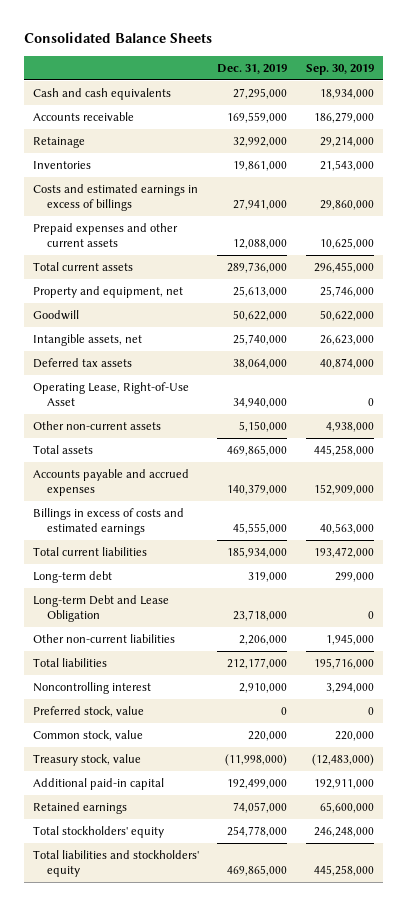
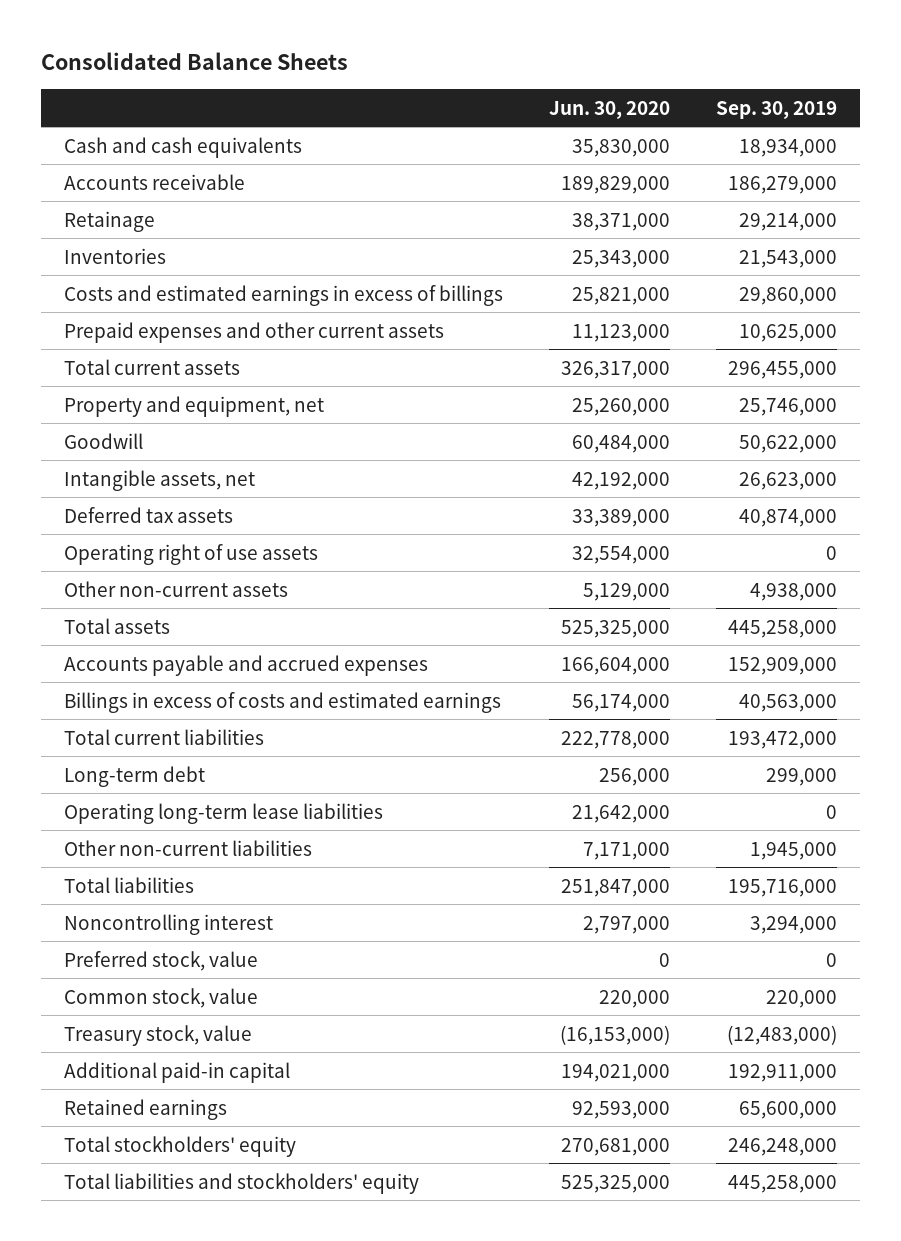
[217,64,288,75] Dec. 31, 2019 -> none
none -> [549,100,671,119] Jun. 30, 2020
[32,382,189,407] Operating Lease, Right-of-Use Asset -> [64,543,319,565] Operating right of use assets
[32,595,169,623] Long-term Debt and Lease Obligation -> [64,802,384,824] Operating long-term lease liabilities

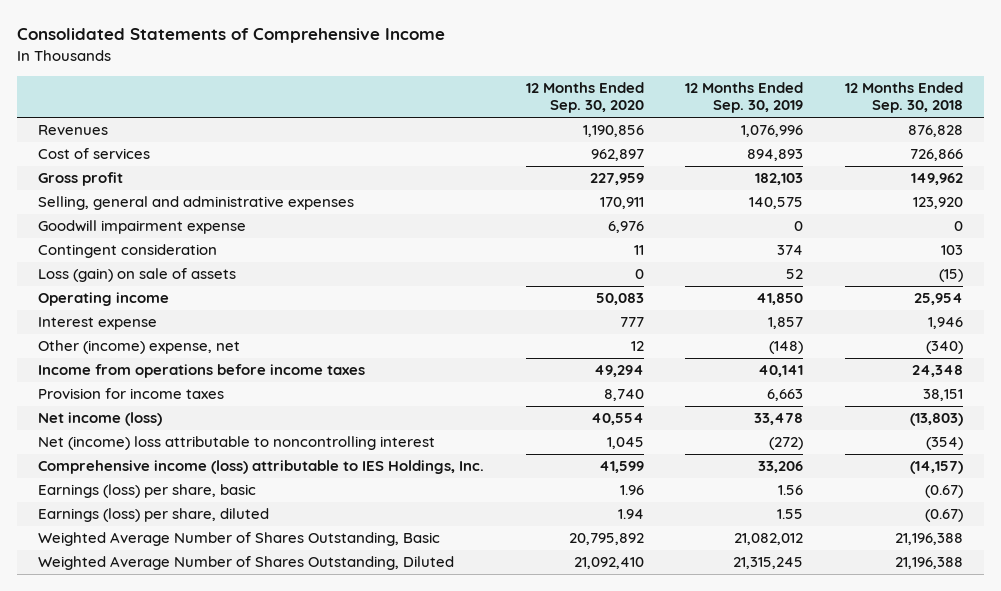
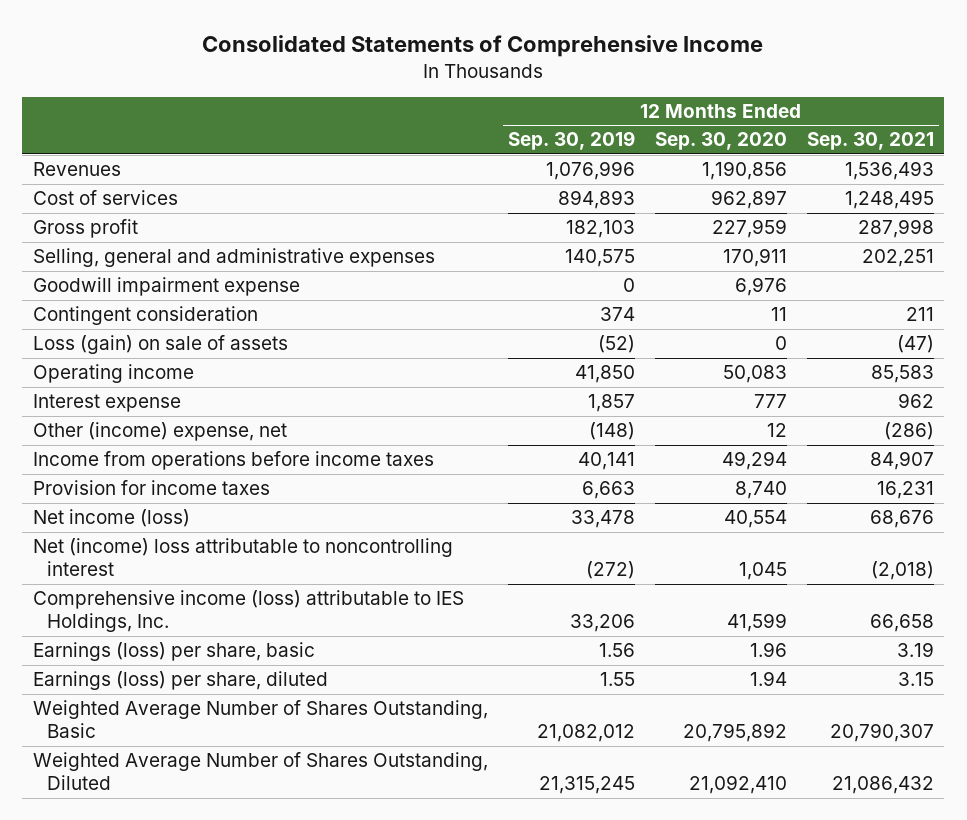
[844,81,963,114] 12 Months Ended Sep. 30, 2018 -> none
none -> [807,132,935,151] Sep. 30, 2021
[786,269,804,280] 52 -> [597,335,635,354] (52)

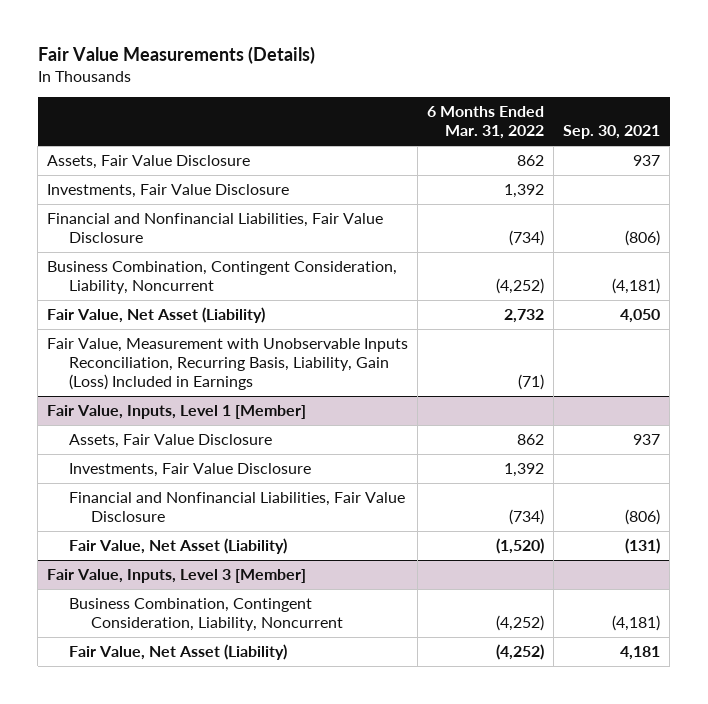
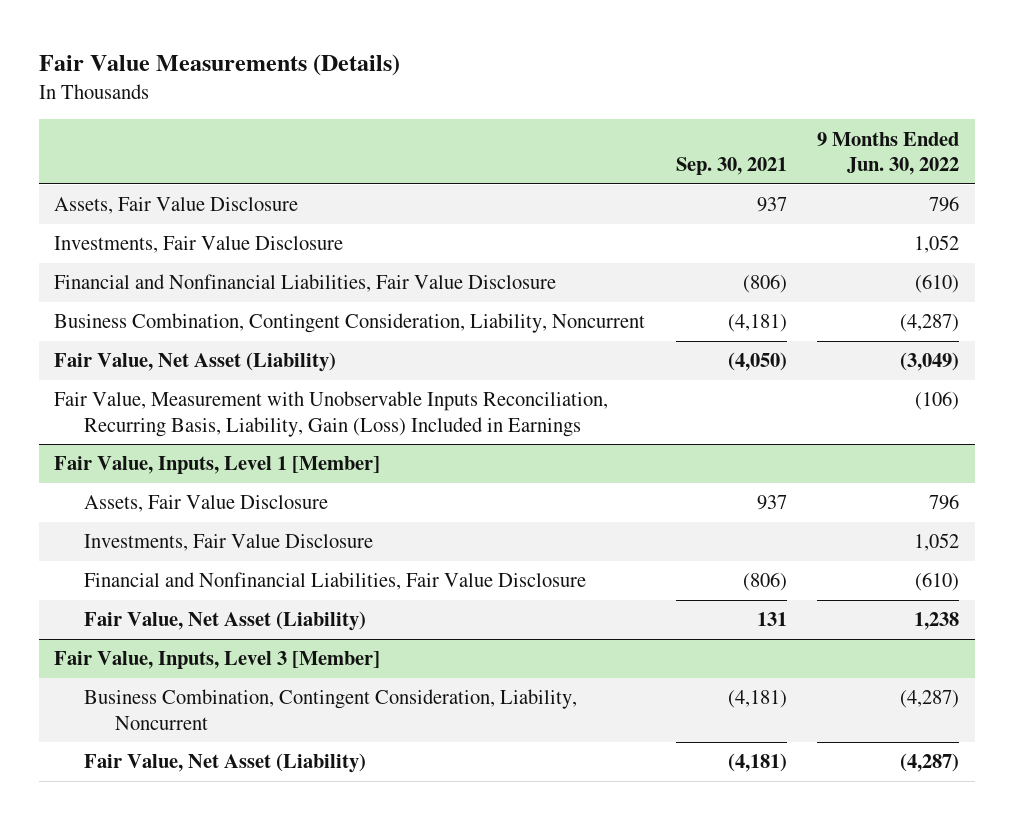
[427,106,545,140] 6 Months Ended Mar. 31, 2022 -> none
none -> [817,131,960,175] 9 Months Ended Jun. 30, 2022
[620,308,661,323] 4,050 -> [727,352,787,372] (4,050)
[625,537,661,554] (131) -> [756,612,787,627] 131
[620,645,661,660] 4,181 -> [727,753,787,773] (4,181)

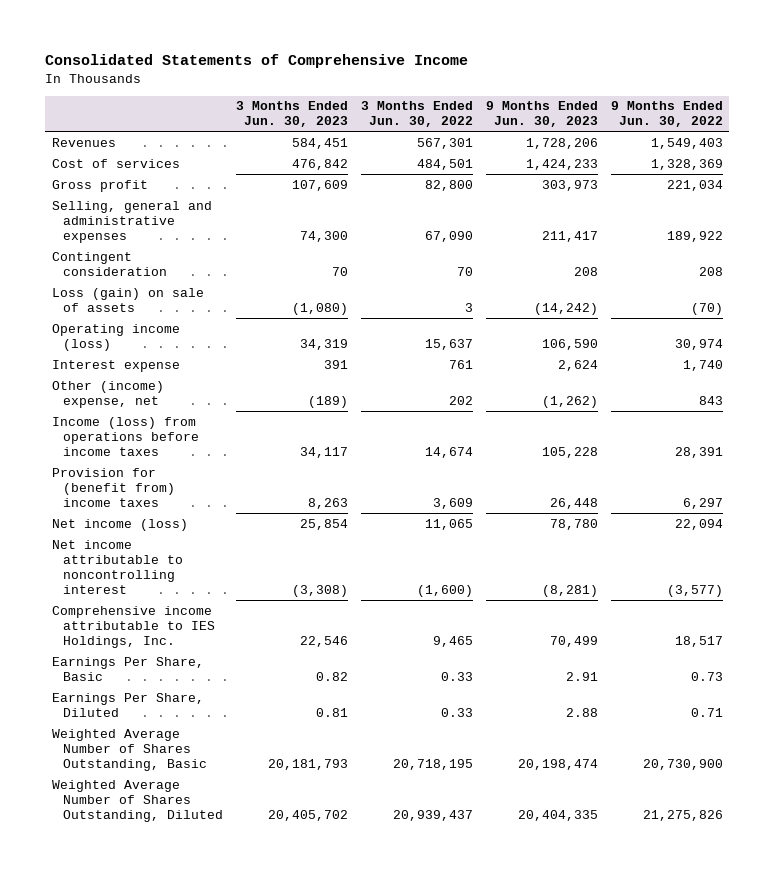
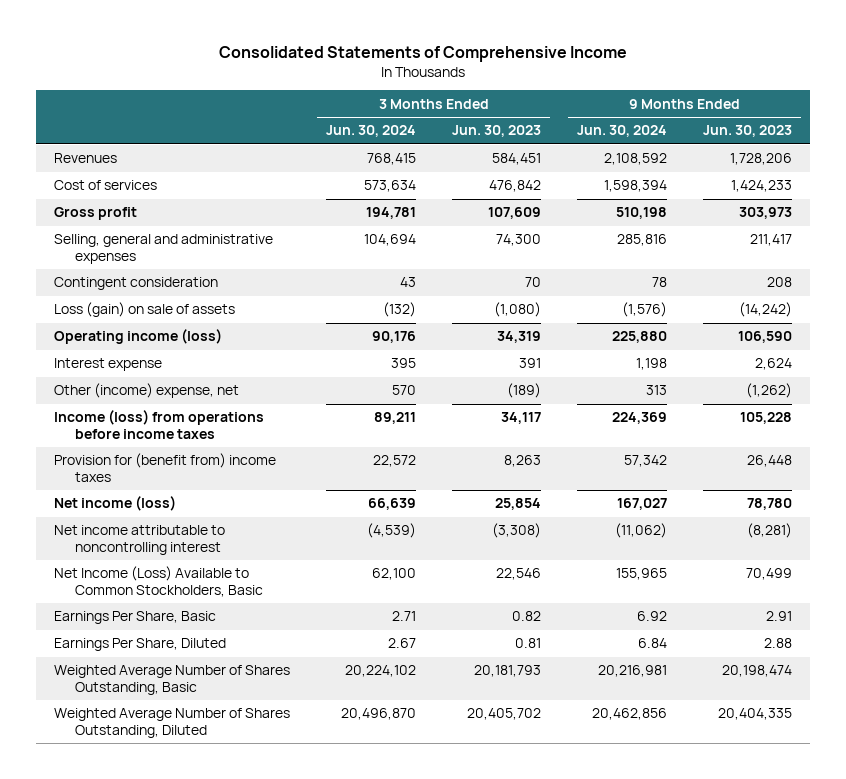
[360,101,473,128] 3 Months Ended Jun. 30, 2022 -> none
[610,101,723,128] 9 Months Ended Jun. 30, 2022 -> none
none -> [326,125,417,138] Jun. 30, 2024
none -> [577,125,668,138] Jun. 30, 2024
[51,605,215,648] Comprehensive income attributable to IES Holdings, Inc. -> [54,566,264,598] Net Income (Loss) Available to Common Stockholders, Basic

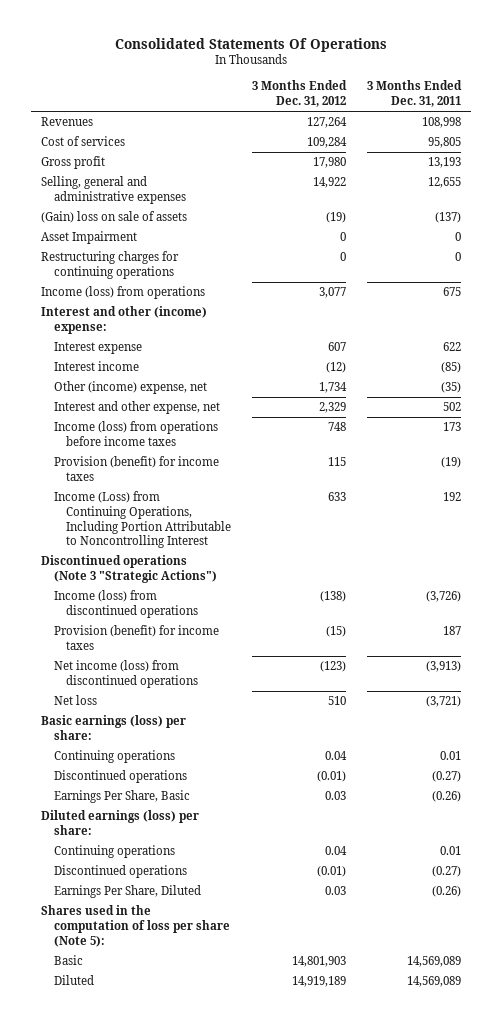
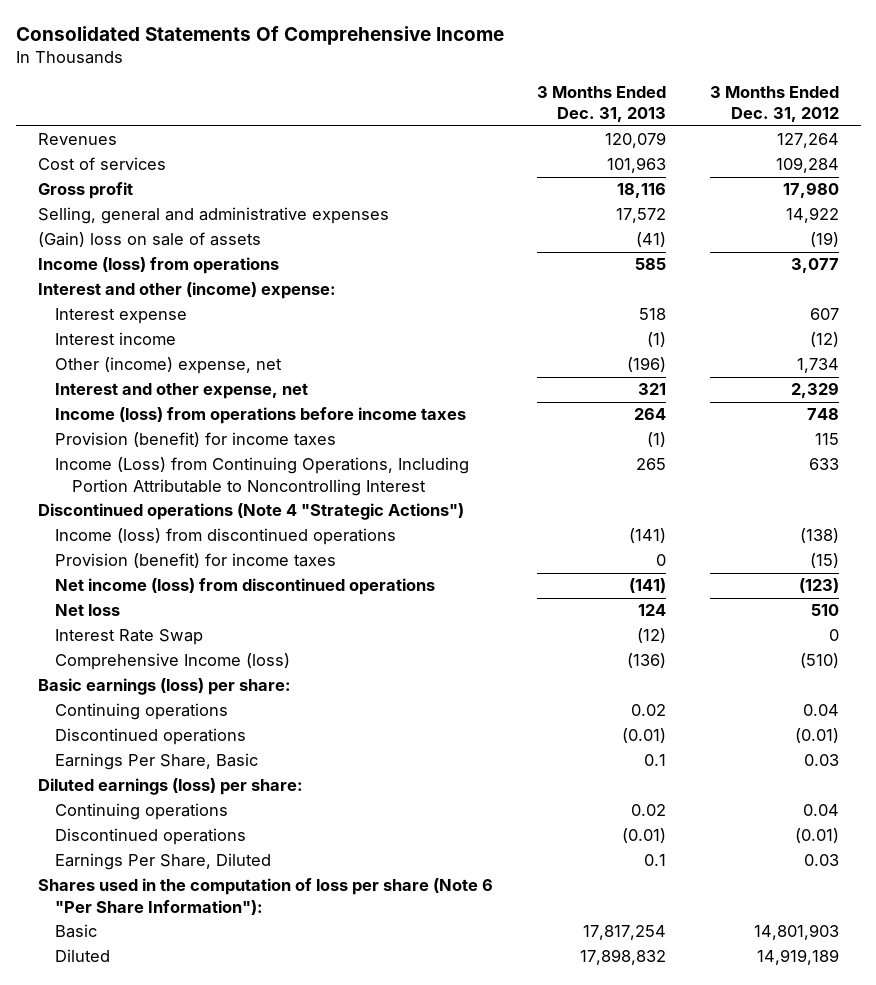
[114,37,387,52] Consolidated Statements Of Operations -> [15,26,504,46] Consolidated Statements Of Comprehensive Income
[366,80,462,108] 3 Months Ended Dec. 31, 2011 -> none
none -> [536,85,666,122] 3 Months Ended Dec. 31, 2013
[41,231,138,245] Asset Impairment -> none
[41,251,180,280] Restructuring charges for continuing operations -> none
[41,555,217,584] Discontinued operations (Note 3 "Strategic Actions") -> [37,503,464,521] Discontinued operations (Note 4 "Strategic Actions")
none -> [54,629,203,646] Interest Rate Swap
none -> [54,653,290,671] Comprehensive Income (loss)
[41,905,230,947] Shares used in the computation of loss per share (Note 5): -> [37,878,493,915] Shares used in the computation of loss per share (Note 6 "Per Share Information"):

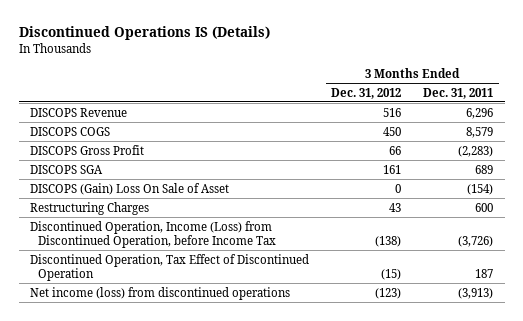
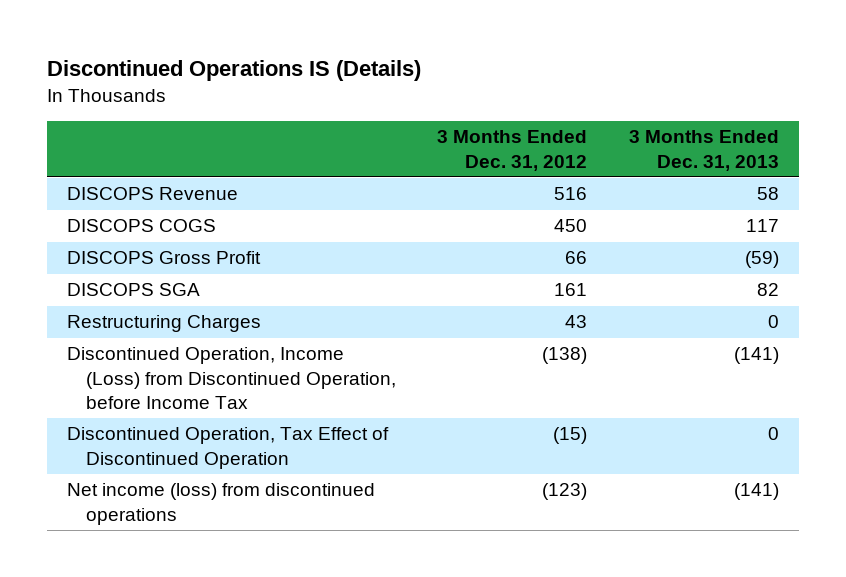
[423,87,494,99] Dec. 31, 2011 -> none
none -> [628,130,779,171] 3 Months Ended Dec. 31, 2013
[29,182,229,195] DISCOPS (Gain) Loss On Sale of Asset -> none

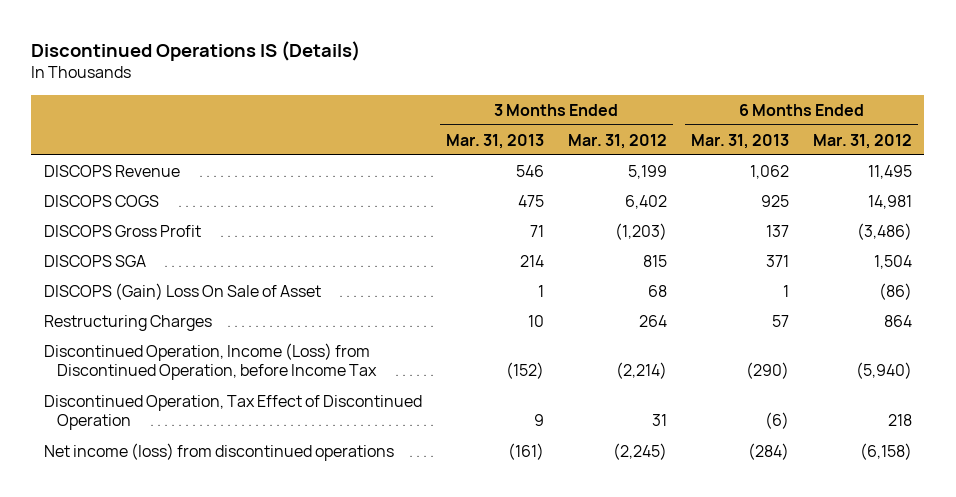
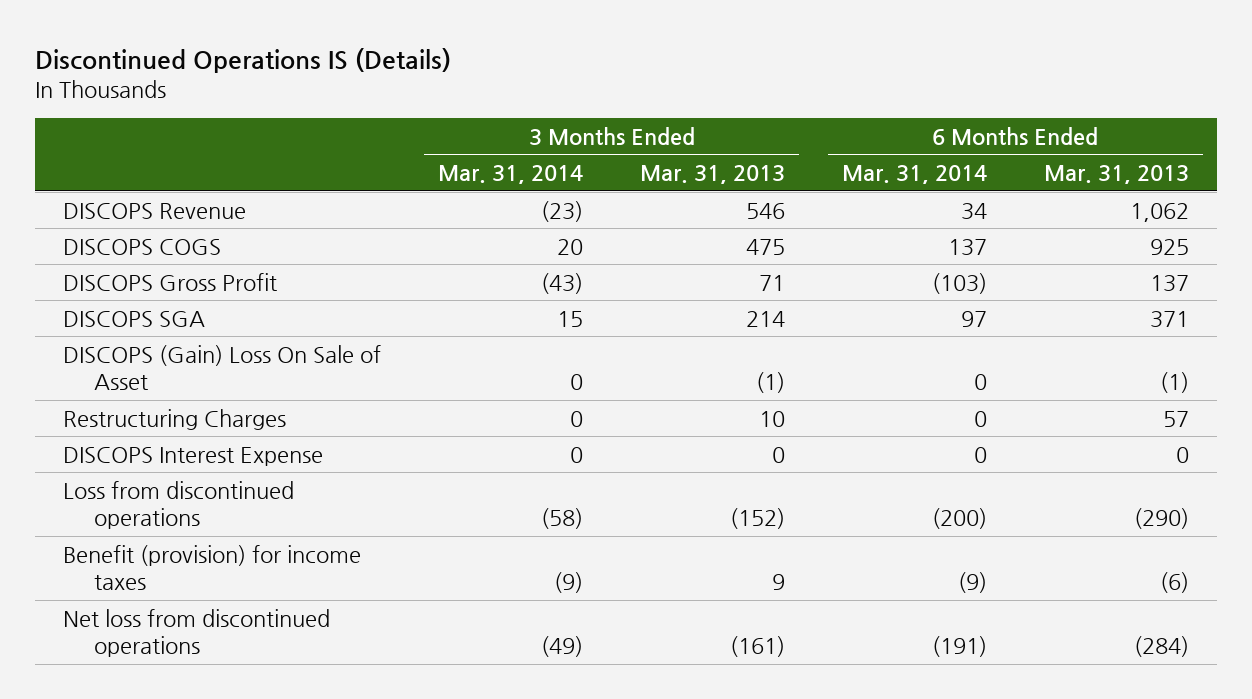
[567,133,667,149] Mar. 31, 2012 -> none
[813,133,913,149] Mar. 31, 2012 -> none
none -> [438,165,584,185] Mar. 31, 2014
none -> [841,165,987,185] Mar. 31, 2014
[537,284,544,297] 1 -> [756,372,786,394] (1)
[783,284,790,297] 1 -> [1159,372,1189,394] (1)
none -> [63,446,324,466] DISCOPS Interest Expense
[43,342,378,381] Discontinued Operation, Income (Loss) from Discontinued Operation, before Income Tax -> [63,480,295,530] Loss from discontinued operations
[43,394,422,431] Discontinued Operation, Tax Effect of Discontinued Operation -> [63,544,362,591] Benefit (provision) for income taxes
[43,442,394,461] Net income (loss) from discontinued operations -> [63,608,331,658] Net loss from discontinued operations

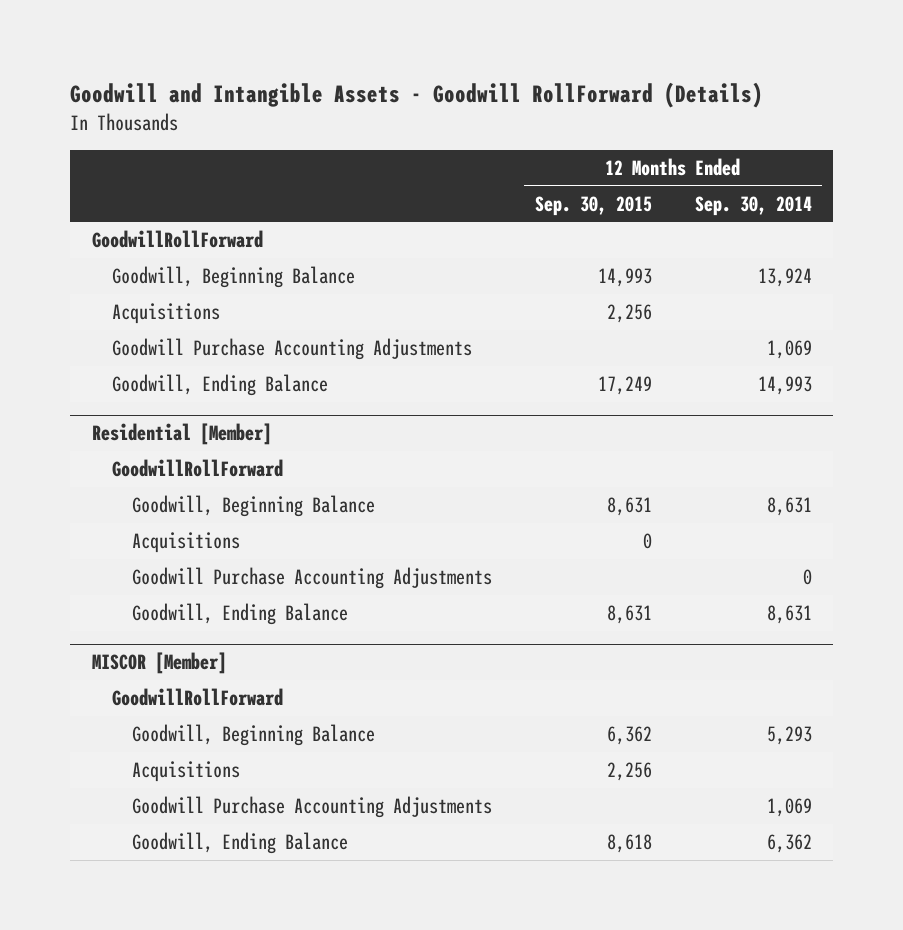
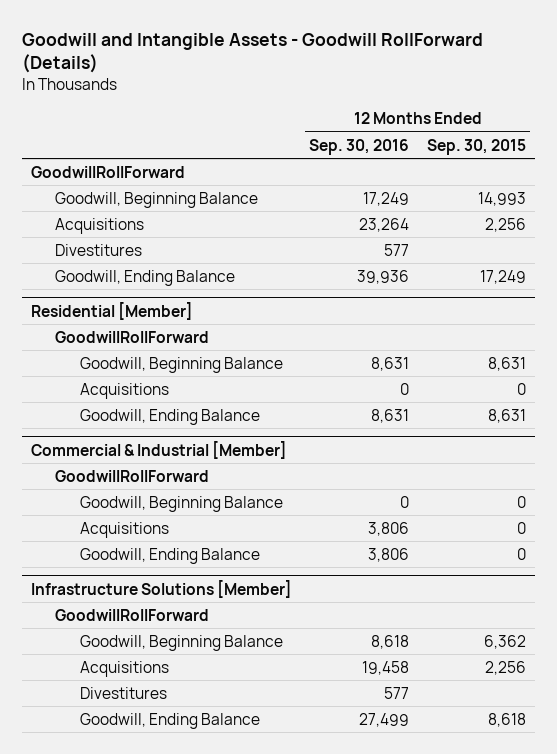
[694,195,812,216] Sep. 30, 2014 -> none
none -> [309,138,410,155] Sep. 30, 2016
[111,337,472,360] Goodwill Purchase Accounting Adjustments -> none
none -> [55,243,143,256] Divestitures
[132,566,493,589] Goodwill Purchase Accounting Adjustments -> none
[91,652,227,675] MISCOR [Member] -> none
none -> [30,440,287,459] Commercial & Industrial [Member]
none -> [79,495,283,512] Goodwill, Beginning Balance
none -> [79,521,169,538] Acquisitions
none -> [79,547,260,564] Goodwill, Ending Balance
none -> [30,579,292,598] Infrastructure Solutions [Member]
none -> [55,608,210,621] GoodwillRollForward
[132,795,493,818] Goodwill Purchase Accounting Adjustments -> none
none -> [79,686,167,699] Divestitures

